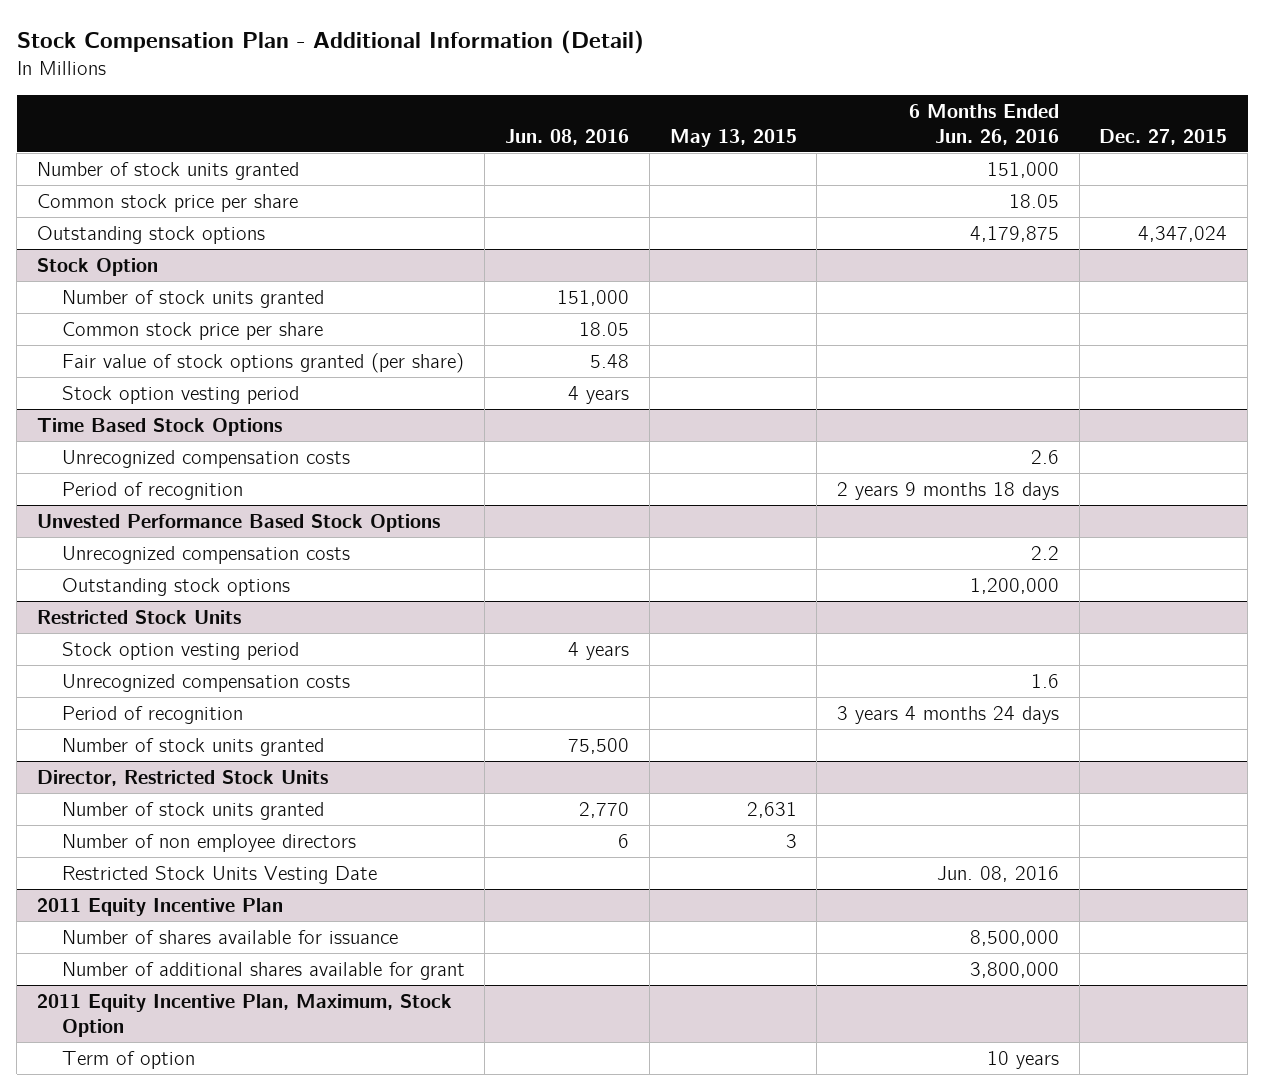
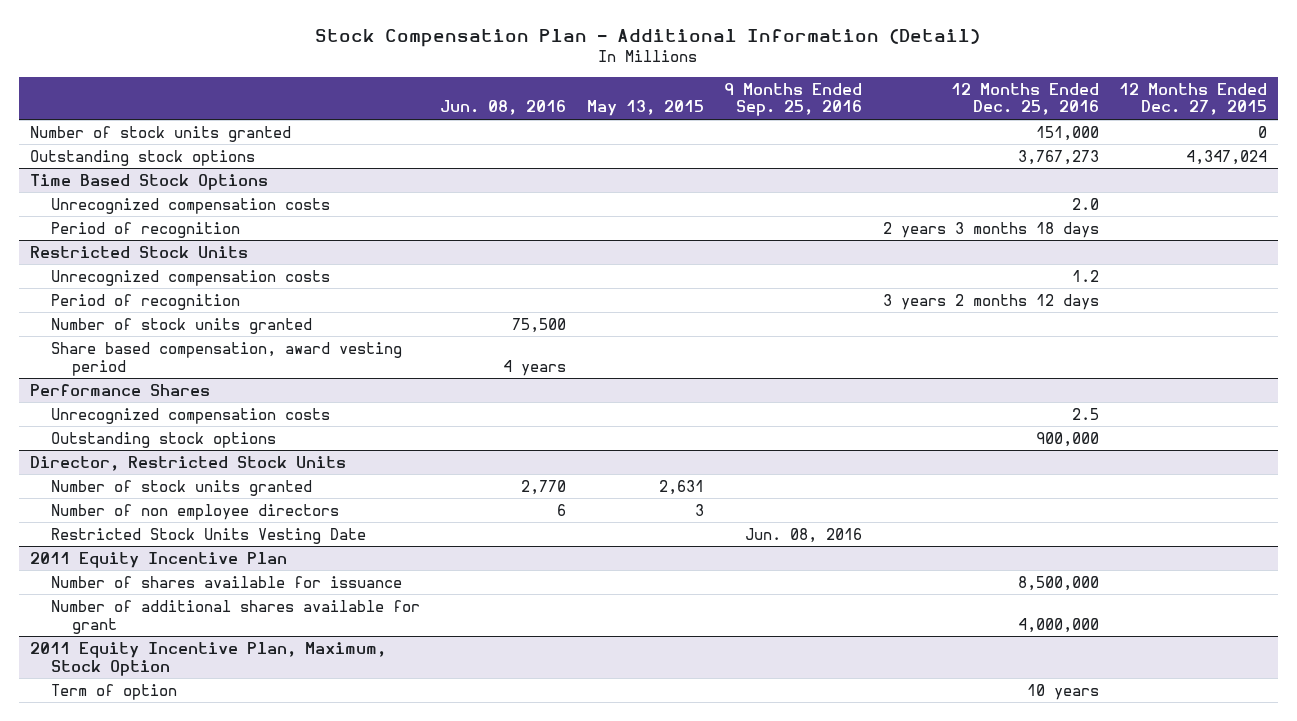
[908,104,1059,145] 6 Months Ended Jun. 26, 2016 -> none
[1099,128,1228,145] Dec. 27, 2015 -> none
none -> [724,82,863,117] 9 Months Ended Sep. 25, 2016
none -> [950,82,1099,116] 12 Months Ended Dec. 25, 2016
none -> [1119,82,1268,116] 12 Months Ended Dec. 27, 2015
[37,193,299,212] Common stock price per share -> none
[37,257,159,276] Stock Option -> none
[61,289,324,308] Number of stock units granted -> none
[61,321,323,340] Common stock price per share -> none
[61,352,464,373] Fair value of stock options granted (per share) -> none
[61,385,299,404] Stock option vesting period -> none
[37,513,441,532] Unvested Performance Based Stock Options -> none
[61,545,350,564] Unrecognized compensation costs -> none
[61,577,290,596] Outstanding stock options -> none
[61,641,299,660] Stock option vesting period -> none
none -> [50,341,402,376] Share based compensation, award vesting period
none -> [29,383,210,396] Performance Shares
none -> [50,407,330,424] Unrecognized compensation costs
none -> [50,431,276,448] Outstanding stock options

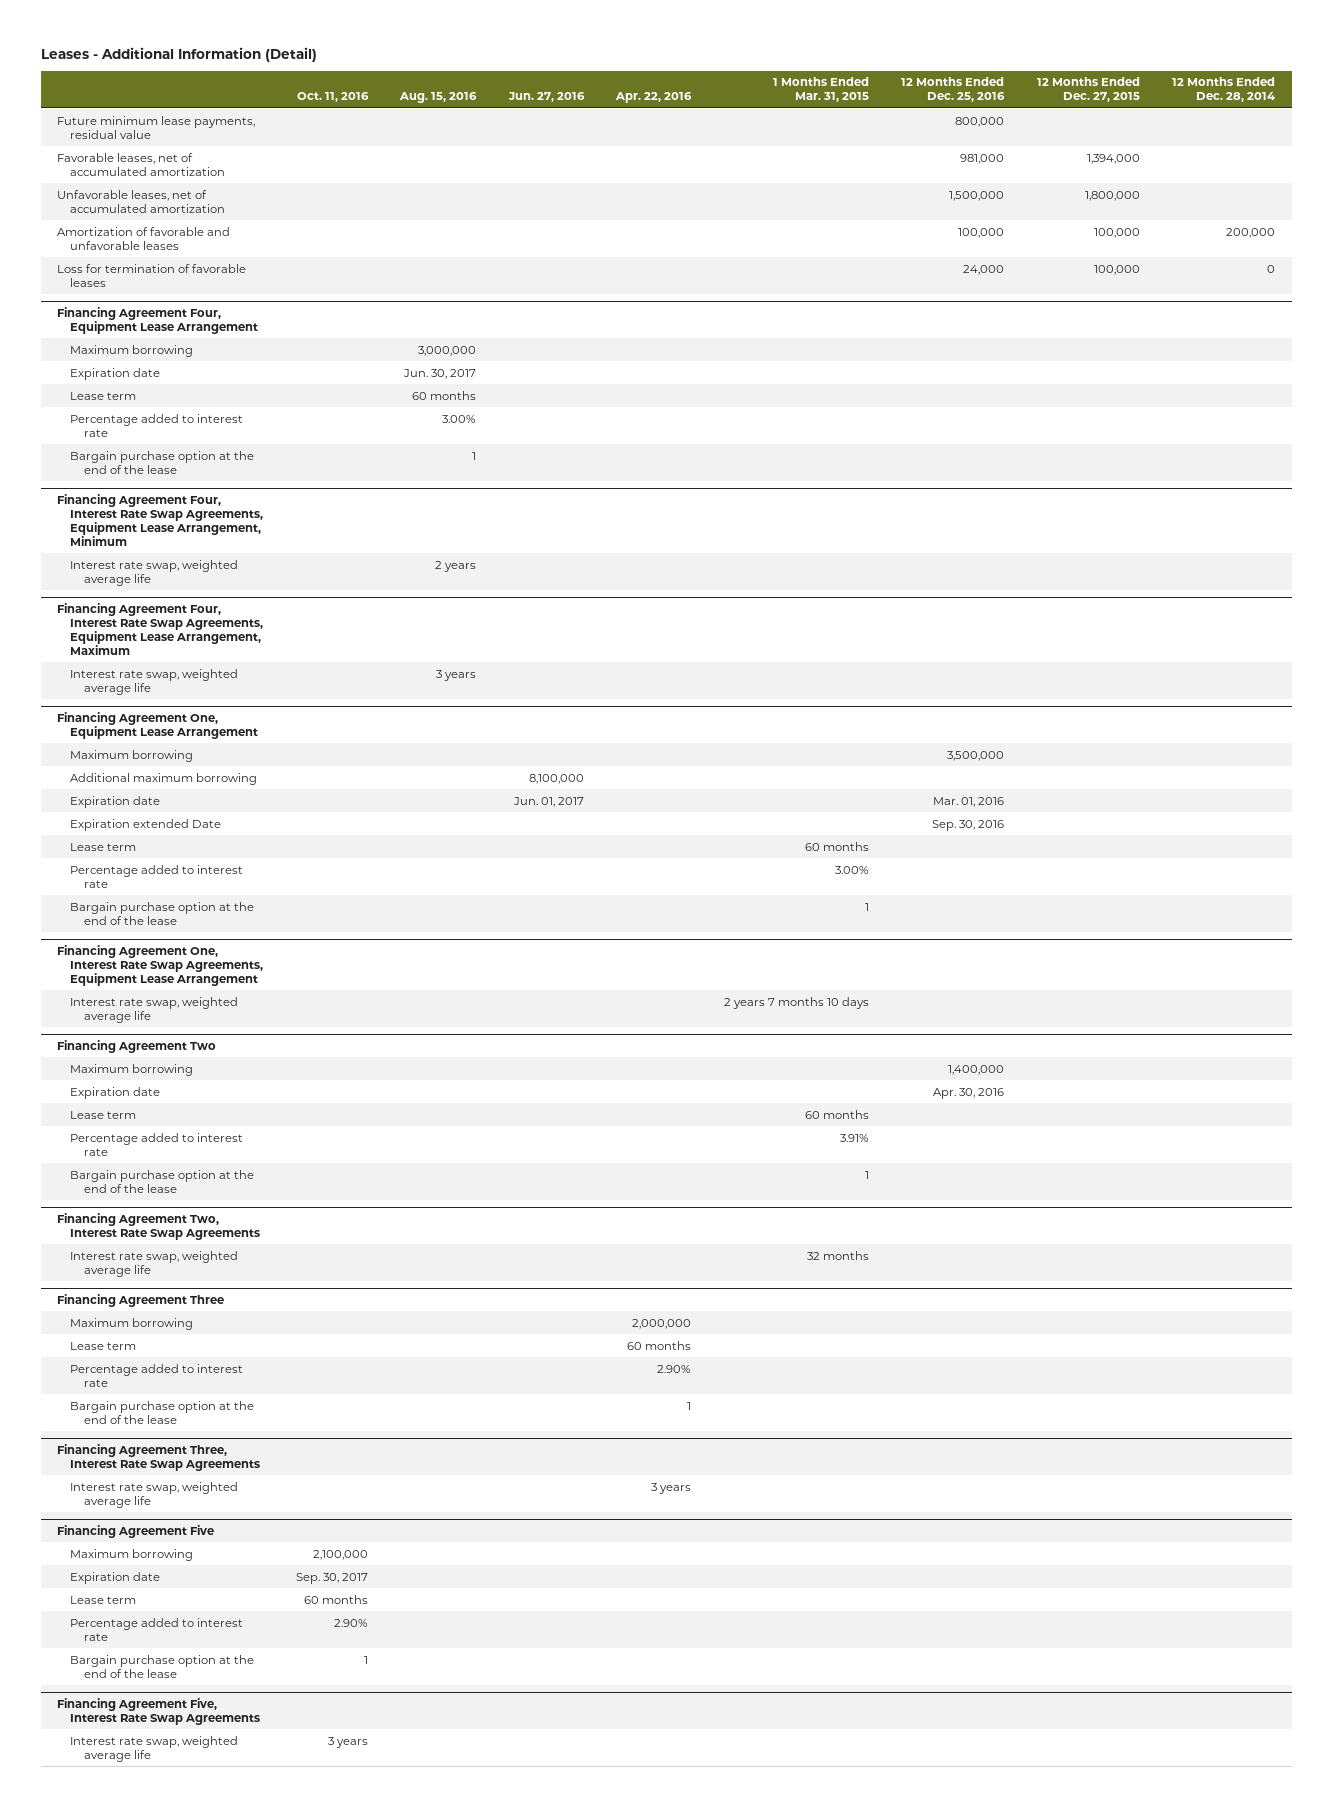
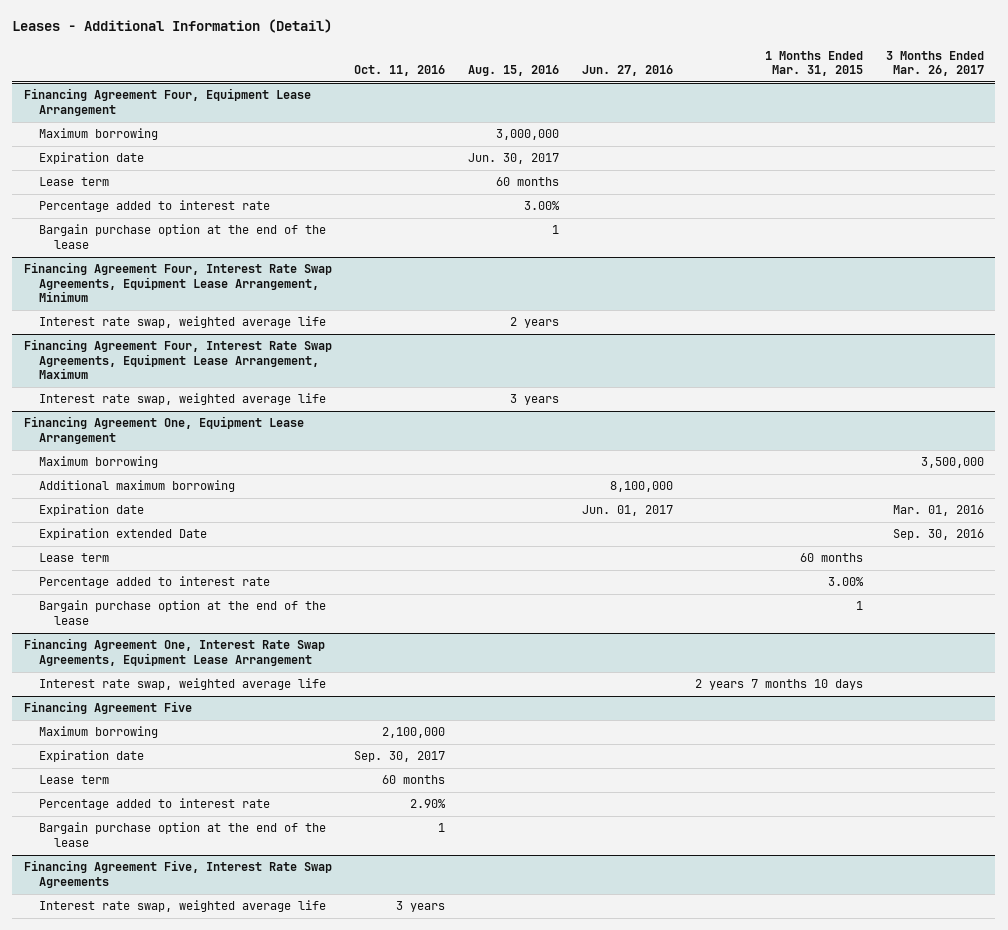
[615,92,693,104] Apr. 22, 2016 -> none
[901,77,1006,103] 12 Months Ended Dec. 25, 2016 -> none
[1036,77,1140,103] 12 Months Ended Dec. 27, 2015 -> none
[1172,77,1276,103] 12 Months Ended Dec. 28, 2014 -> none
none -> [886,50,985,77] 3 Months Ended Mar. 26, 2017
[57,115,256,139] Future minimum lease payments, residual value -> none
[57,152,226,176] Favorable leases, net of accumulated amortization -> none
[57,189,226,213] Unfavorable leases, net of accumulated amortization -> none
[57,226,231,250] Amortization of favorable and unfavorable leases -> none
[57,263,247,287] Loss for termination of favorable leases -> none
[57,1039,217,1053] Financing Agreement Two -> none
[70,1063,194,1076] Maximum borrowing -> none
[70,1086,161,1099] Expiration date -> none
[70,1110,137,1119] Lease term -> none
[70,1132,244,1156] Percentage added to interest rate -> none
[70,1169,255,1193] Bargain purchase option at the end of the lease -> none
[57,1212,261,1240] Financing Agreement Two, Interest Rate Swap Agreements -> none
[70,1250,239,1277] Interest rate swap, weighted average life -> none
[57,1293,225,1307] Financing Agreement Three -> none
[70,1317,194,1330] Maximum borrowing -> none
[70,1341,137,1350] Lease term -> none
[70,1363,244,1387] Percentage added to interest rate -> none
[70,1400,255,1424] Bargain purchase option at the end of the lease -> none
[57,1443,261,1471] Financing Agreement Three, Interest Rate Swap Agreements -> none
[70,1481,239,1508] Interest rate swap, weighted average life -> none

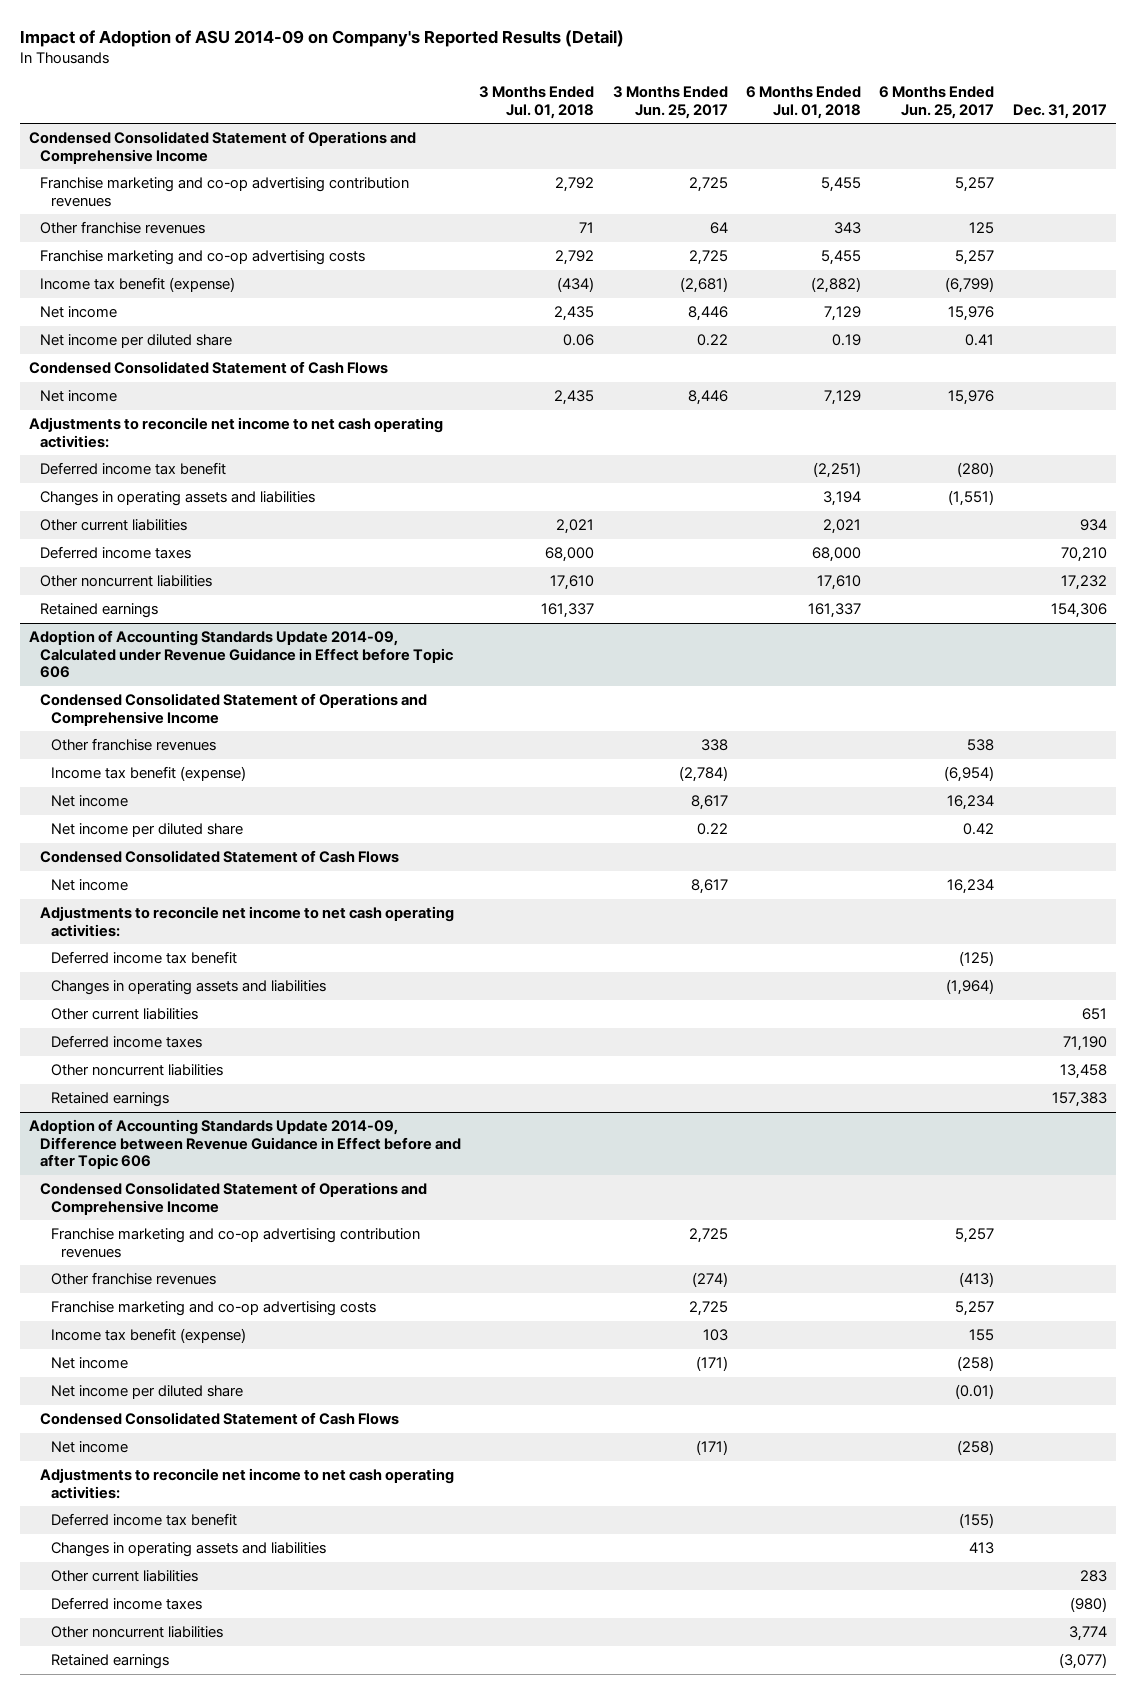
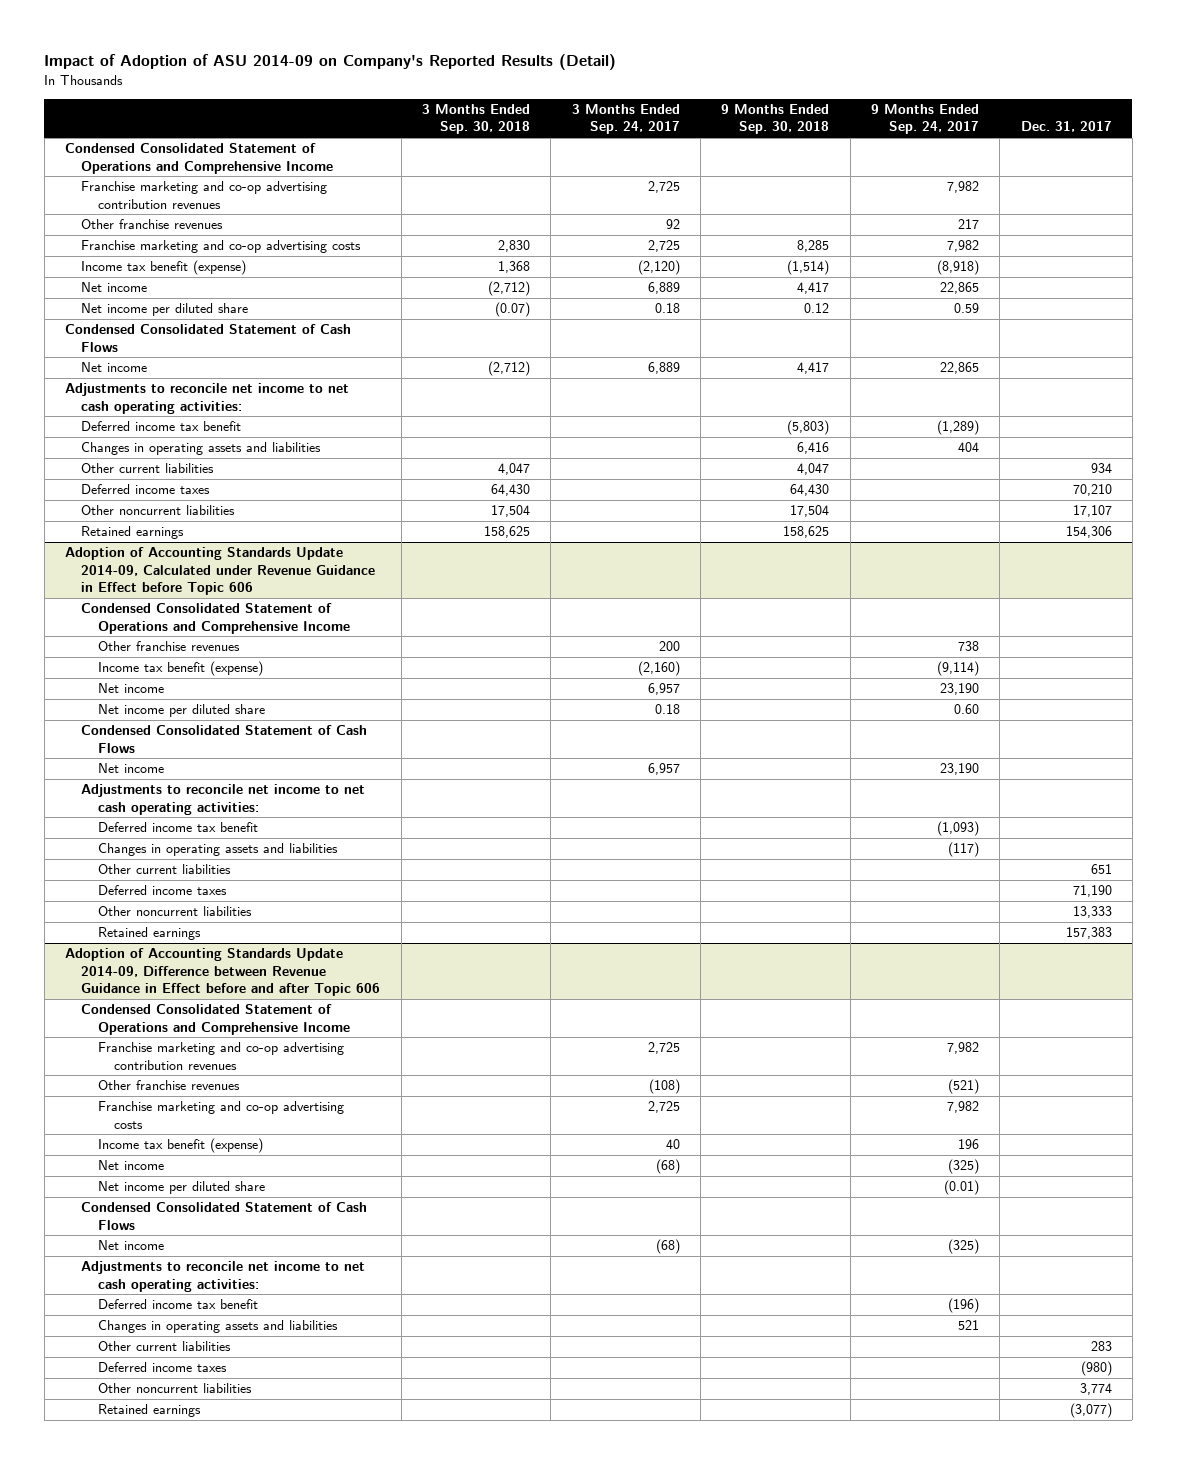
[479,86,595,119] 3 Months Ended Jul. 01, 2018 -> none
[612,86,728,119] 3 Months Ended Jun. 25, 2017 -> none
[745,86,861,119] 6 Months Ended Jul. 01, 2018 -> none
[879,86,995,119] 6 Months Ended Jun. 25, 2017 -> none
none -> [422,104,531,135] 3 Months Ended Sep. 30, 2018
none -> [571,104,680,135] 3 Months Ended Sep. 24, 2017
none -> [721,104,830,135] 9 Months Ended Sep. 30, 2018
none -> [870,104,979,135] 9 Months Ended Sep. 24, 2017
[1060,575,1107,591] 17,232 -> [1072,505,1112,518] 17,107
[1059,1064,1107,1080] 13,458 -> [1072,906,1112,919] 13,333

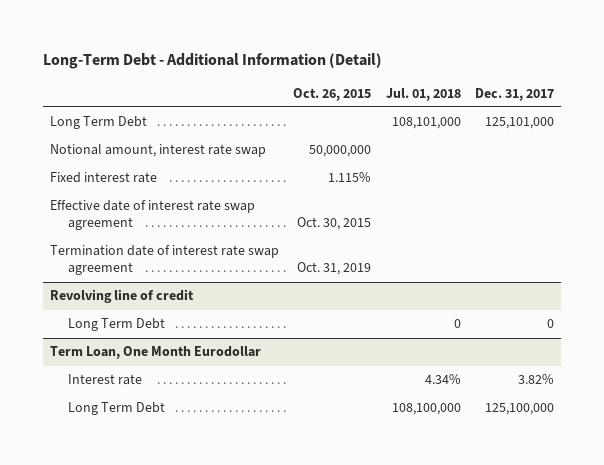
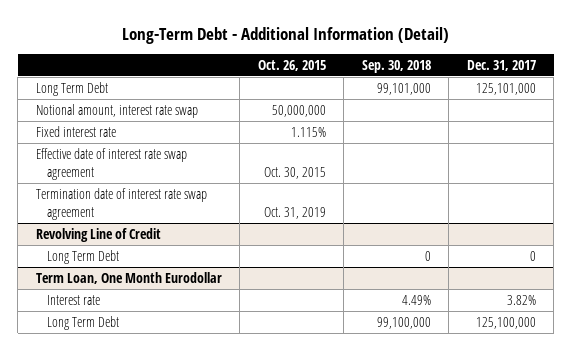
[385,87,461,101] Jul. 01, 2018 -> none
none -> [361,59,431,73] Sep. 30, 2018
[50,289,195,304] Revolving line of credit -> [35,228,161,243] Revolving Line of Credit

